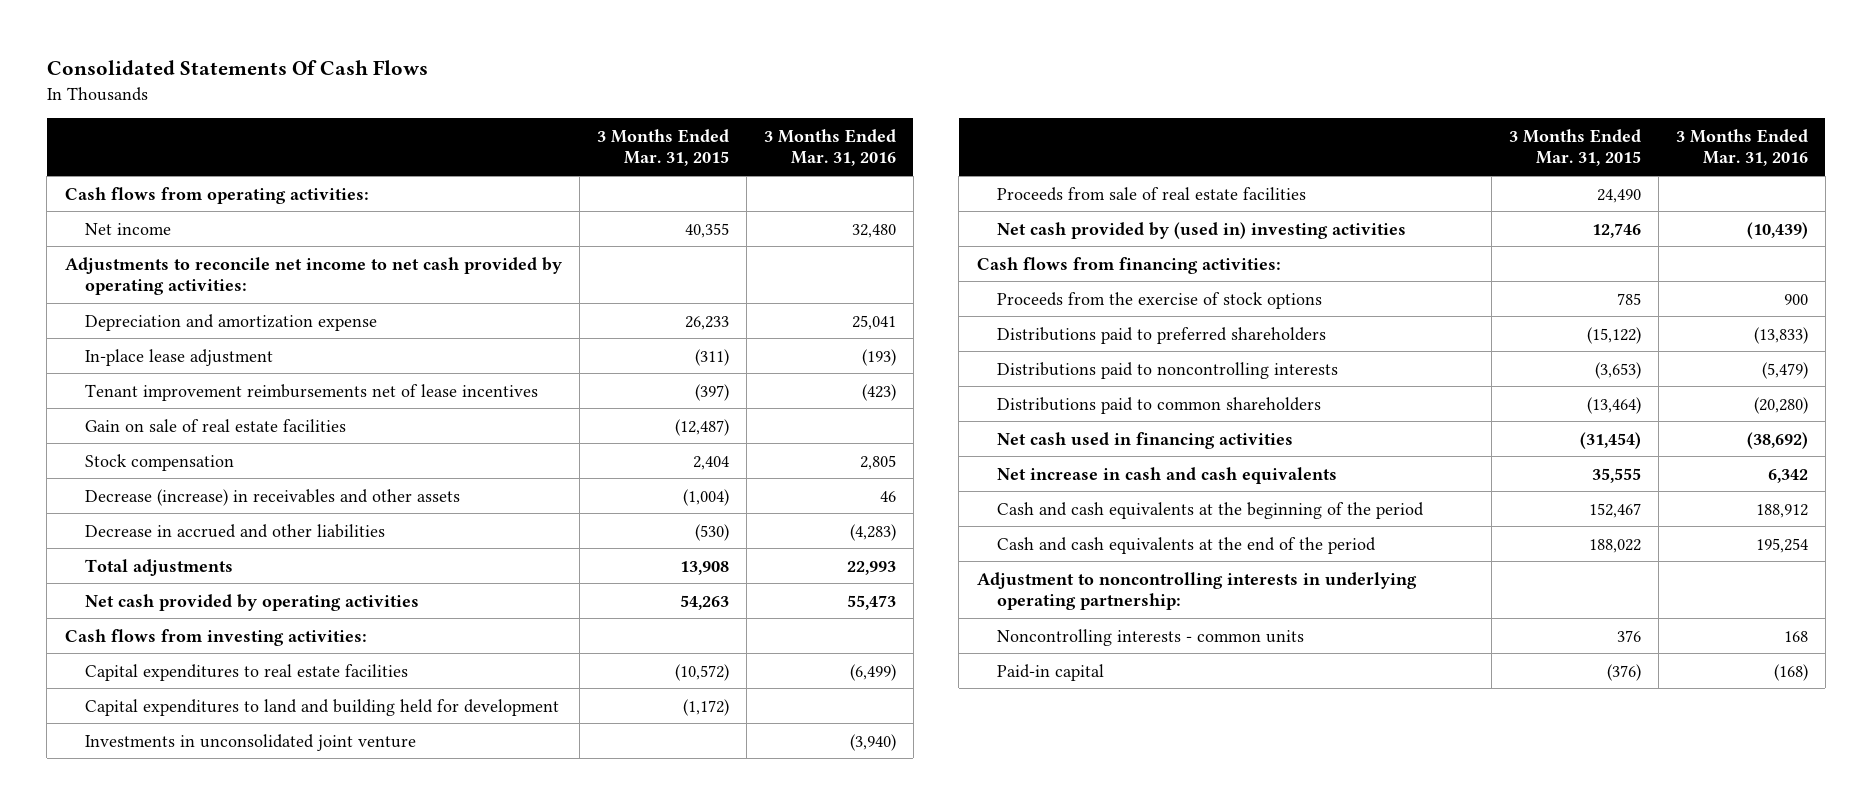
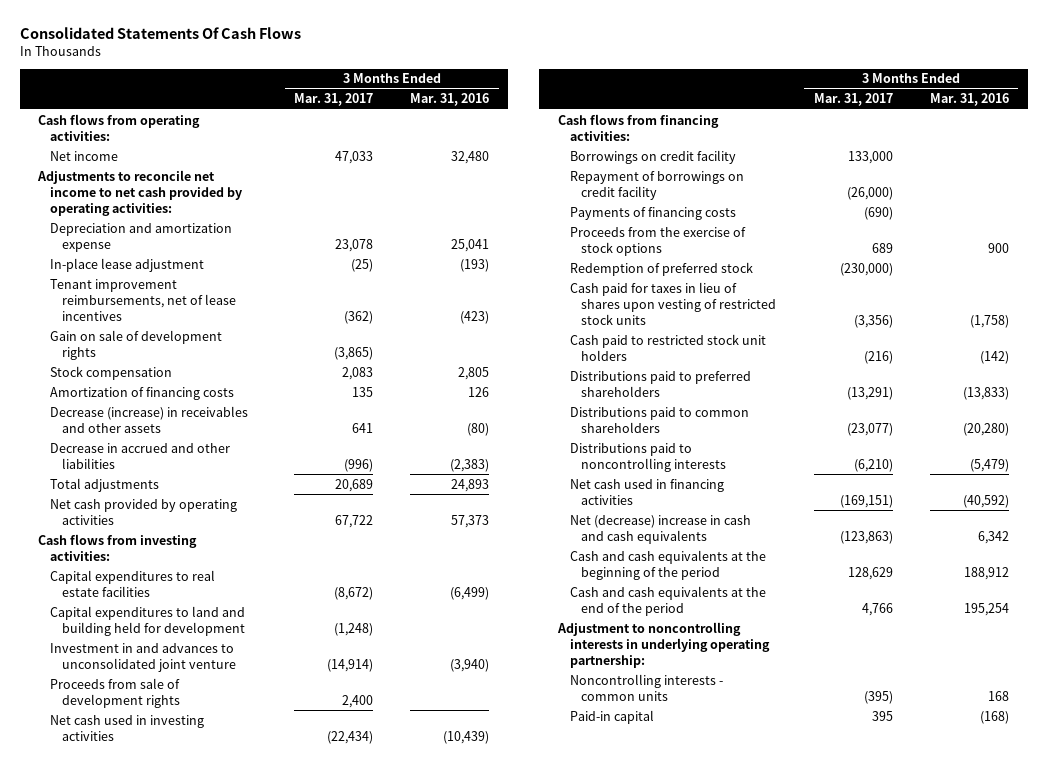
[596,128,729,167] 3 Months Ended Mar. 31, 2015 -> none
none -> [293,93,373,107] Mar. 31, 2017
[84,418,346,432] Gain on sale of real estate facilities -> none
[84,383,538,401] Tenant improvement reimbursements net of lease incentives -> [49,278,236,321] Tenant improvement reimbursements, net of lease incentives
none -> [49,329,222,360] Gain on sale of development rights
none -> [49,386,234,400] Amortization of financing costs
[879,490,896,502] 46 -> [467,422,490,436] (80)
[849,523,896,541] (4,283) -> [450,458,490,472] (2,383)
[846,560,896,575] 22,993 -> [451,478,490,492] 24,893
[846,594,896,610] 55,473 -> [451,514,490,528] 57,373
[996,186,1306,201] Proceeds from sale of real estate facilities -> none
[84,733,416,751] Investments in unconsolidated joint venture -> [49,642,236,672] Investment in and advances to unconsolidated joint venture
none -> [49,677,180,708] Proceeds from sale of development rights
[996,221,1406,239] Net cash provided by (used in) investing activities -> [49,714,204,741] Net cash used in investing activities
none -> [569,149,736,164] Borrowings on credit facility
none -> [569,170,744,200] Repayment of borrowings on credit facility
none -> [569,206,736,220] Payments of financing costs
none -> [569,261,753,276] Redemption of preferred stock
none -> [569,281,777,325] Cash paid for taxes in lieu of shares upon vesting of restricted stock units
none -> [569,333,766,361] Cash paid to restricted stock unit holders
[996,361,1338,379] Distributions paid to noncontrolling interests -> [569,442,727,472] Distributions paid to noncontrolling interests
[1746,431,1808,449] (38,692) -> [963,494,1010,508] (40,592)
[996,466,1337,484] Net increase in cash and cash equivalents -> [569,514,751,544] Net (decrease) increase in cash and cash equivalents

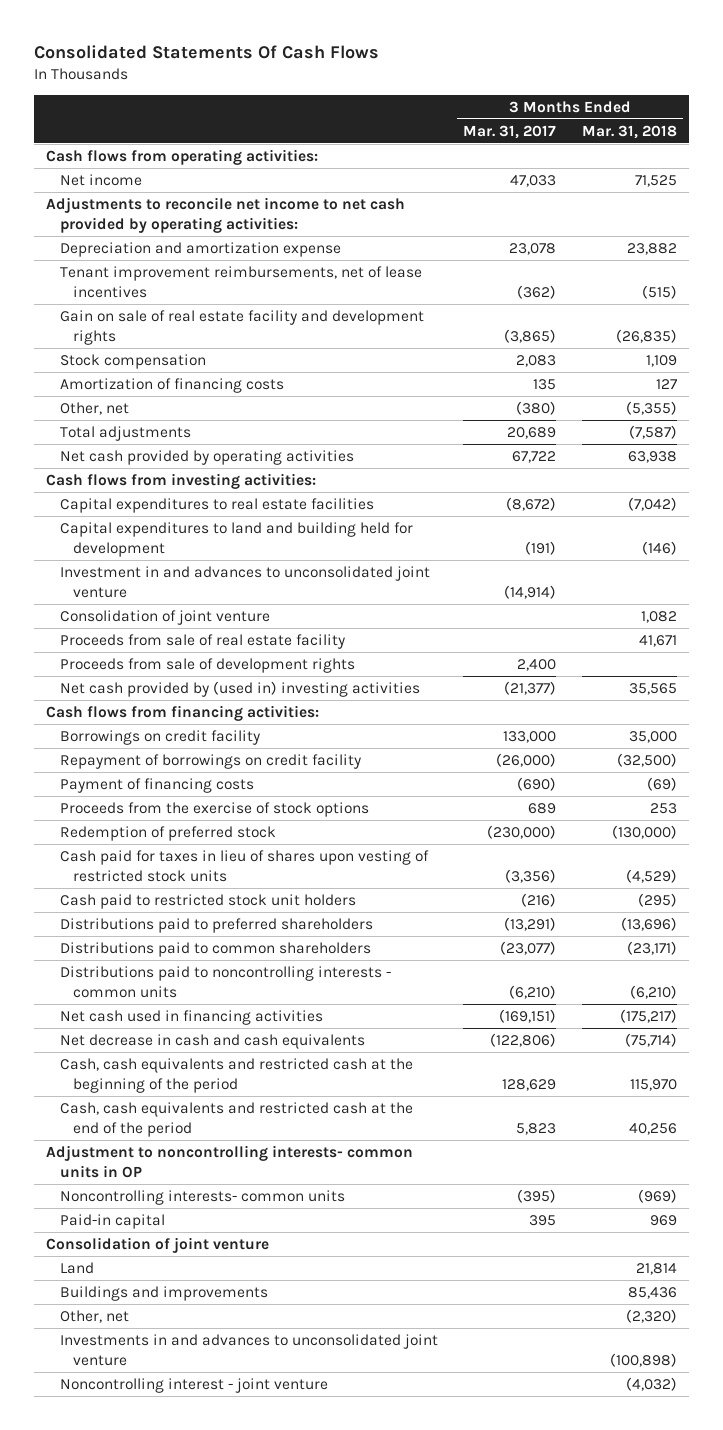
[410,93,490,107] Mar. 31, 2016 -> none
none -> [581,124,677,139] Mar. 31, 2018
[49,257,204,272] In-place lease adjustment -> none
[49,329,222,360] Gain on sale of development rights -> [59,309,424,345] Gain on sale of real estate facility and development rights
[49,405,248,433] Decrease (increase) in receivables and other assets -> none
[49,442,230,469] Decrease in accrued and other liabilities -> none
none -> [59,401,129,415] Other, net
[333,622,373,636] (1,248) -> [525,540,557,555] (191)
none -> [59,609,270,625] Consolidation of joint venture
none -> [59,633,345,649] Proceeds from sale of real estate facility
[49,714,204,741] Net cash used in investing activities -> [59,680,420,697] Net cash provided by (used in) investing activities
[326,730,373,744] (22,434) -> [504,680,557,695] (21,377)
[569,206,736,220] Payments of financing costs -> [59,777,254,793] Payment of financing costs
[569,442,727,472] Distributions paid to noncontrolling interests -> [59,965,391,998] Distributions paid to noncontrolling interests - common units
[569,514,751,544] Net (decrease) increase in cash and cash equivalents -> [59,1033,365,1049] Net decrease in cash and cash equivalents
[839,530,893,544] (123,863) -> [490,1032,557,1047] (122,806)
[569,549,766,580] Cash and cash equivalents at the beginning of the period -> [59,1057,413,1093] Cash, cash equivalents and restricted cash at the beginning of the period
[569,585,766,616] Cash and cash equivalents at the end of the period -> [59,1101,413,1137] Cash, cash equivalents and restricted cash at the end of the period
[861,602,893,616] 4,766 -> [516,1122,557,1135] 5,823
[557,621,770,668] Adjustment to noncontrolling interests in underlying operating partnership: -> [46,1144,414,1178] Adjustment to noncontrolling interests- common units in OP
[569,673,723,701] Noncontrolling interests - common units -> [59,1189,345,1205] Noncontrolling interests- common units
none -> [46,1236,270,1253] Consolidation of joint venture
none -> [59,1261,94,1274] Land
none -> [59,1285,268,1301] Buildings and improvements
none -> [59,1309,129,1323] Other, net
none -> [59,1333,438,1366] Investments in and advances to unconsolidated joint venture
none -> [59,1377,328,1393] Noncontrolling interest - joint venture

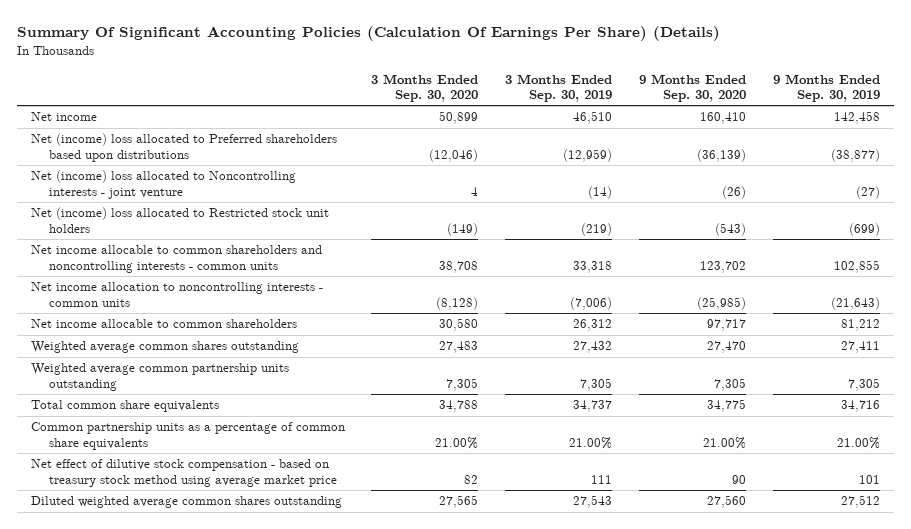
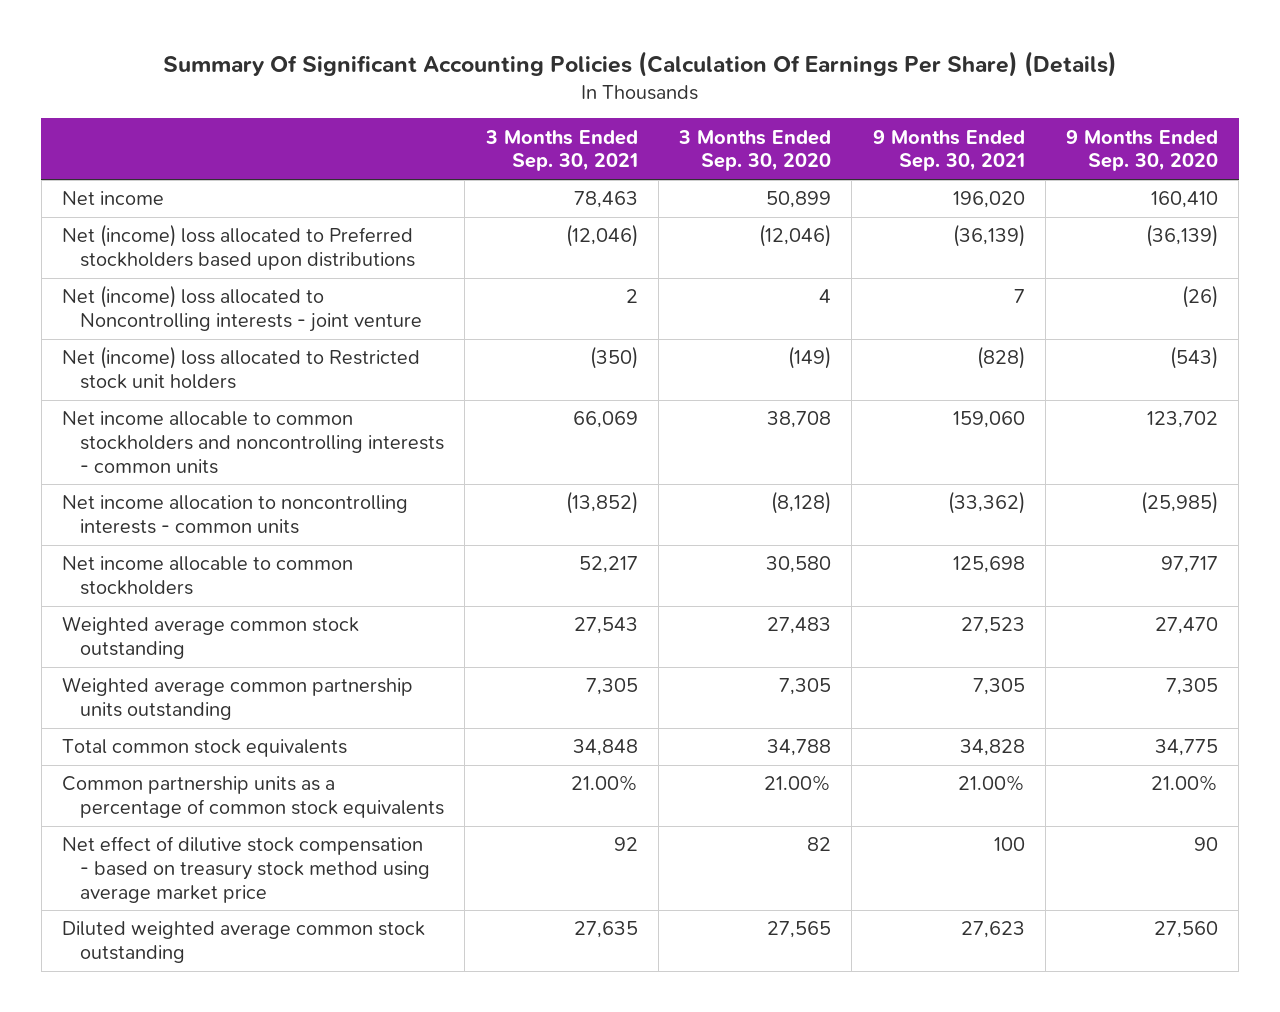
[505,73,613,103] 3 Months Ended Sep. 30, 2019 -> none
[773,73,881,103] 9 Months Ended Sep. 30, 2019 -> none
none -> [484,129,638,172] 3 Months Ended Sep. 30, 2021
none -> [872,129,1025,172] 9 Months Ended Sep. 30, 2021
[30,133,337,162] Net (income) loss allocated to Preferred shareholders based upon distributions -> [61,224,415,270] Net (income) loss allocated to Preferred stockholders based upon distributions
[30,245,322,273] Net income allocable to common shareholders and noncontrolling interests - common units -> [61,411,444,474] Net income allocable to common stockholders and noncontrolling interests - common units
[30,319,297,329] Net income allocable to common shareholders -> [61,556,353,595] Net income allocable to common stockholders
[30,341,299,354] Weighted average common shares outstanding -> [61,616,359,659] Weighted average common stock outstanding
[30,400,219,413] Total common share equivalents -> [61,739,347,758] Total common stock equivalents
[30,422,345,450] Common partnership units as a percentage of common share equivalents -> [61,776,444,818] Common partnership units as a percentage of common stock equivalents
[30,496,342,509] Diluted weighted average common shares outstanding -> [61,921,425,963] Diluted weighted average common stock outstanding

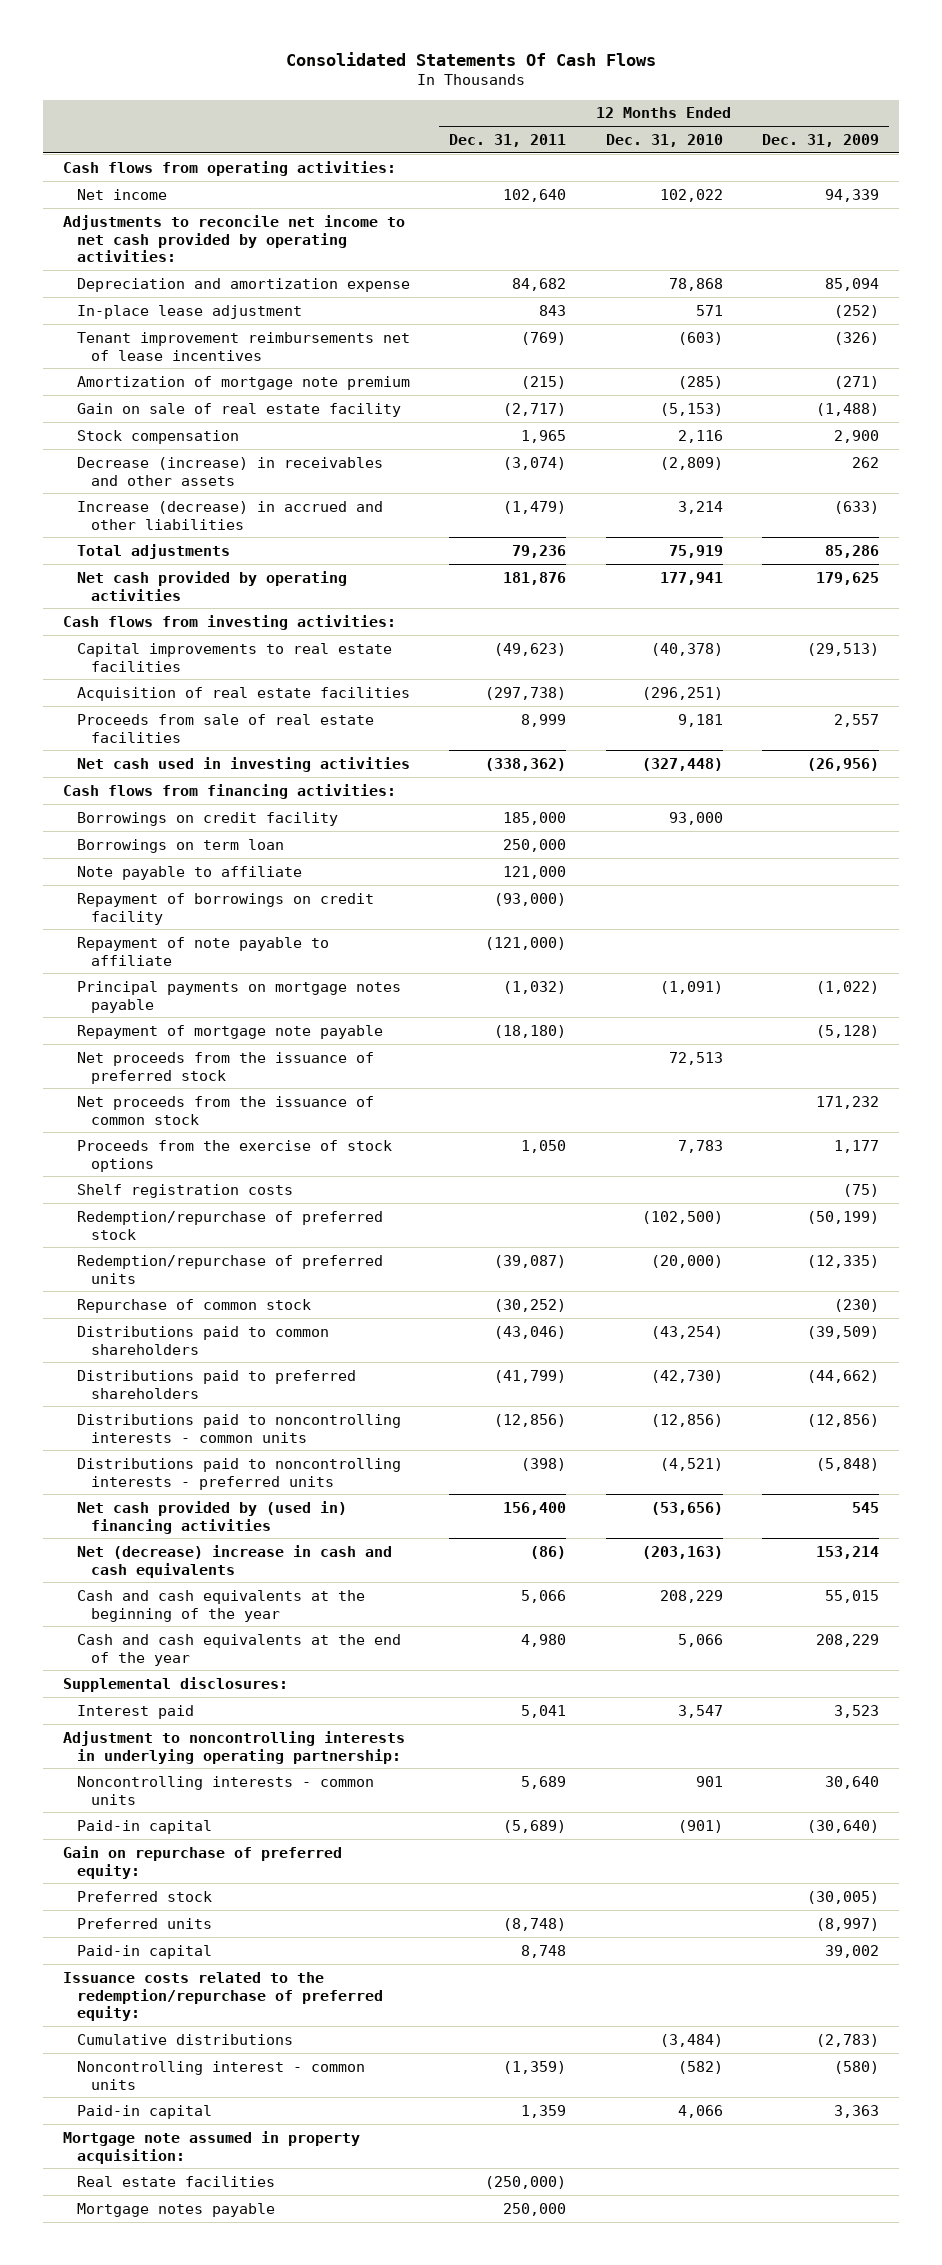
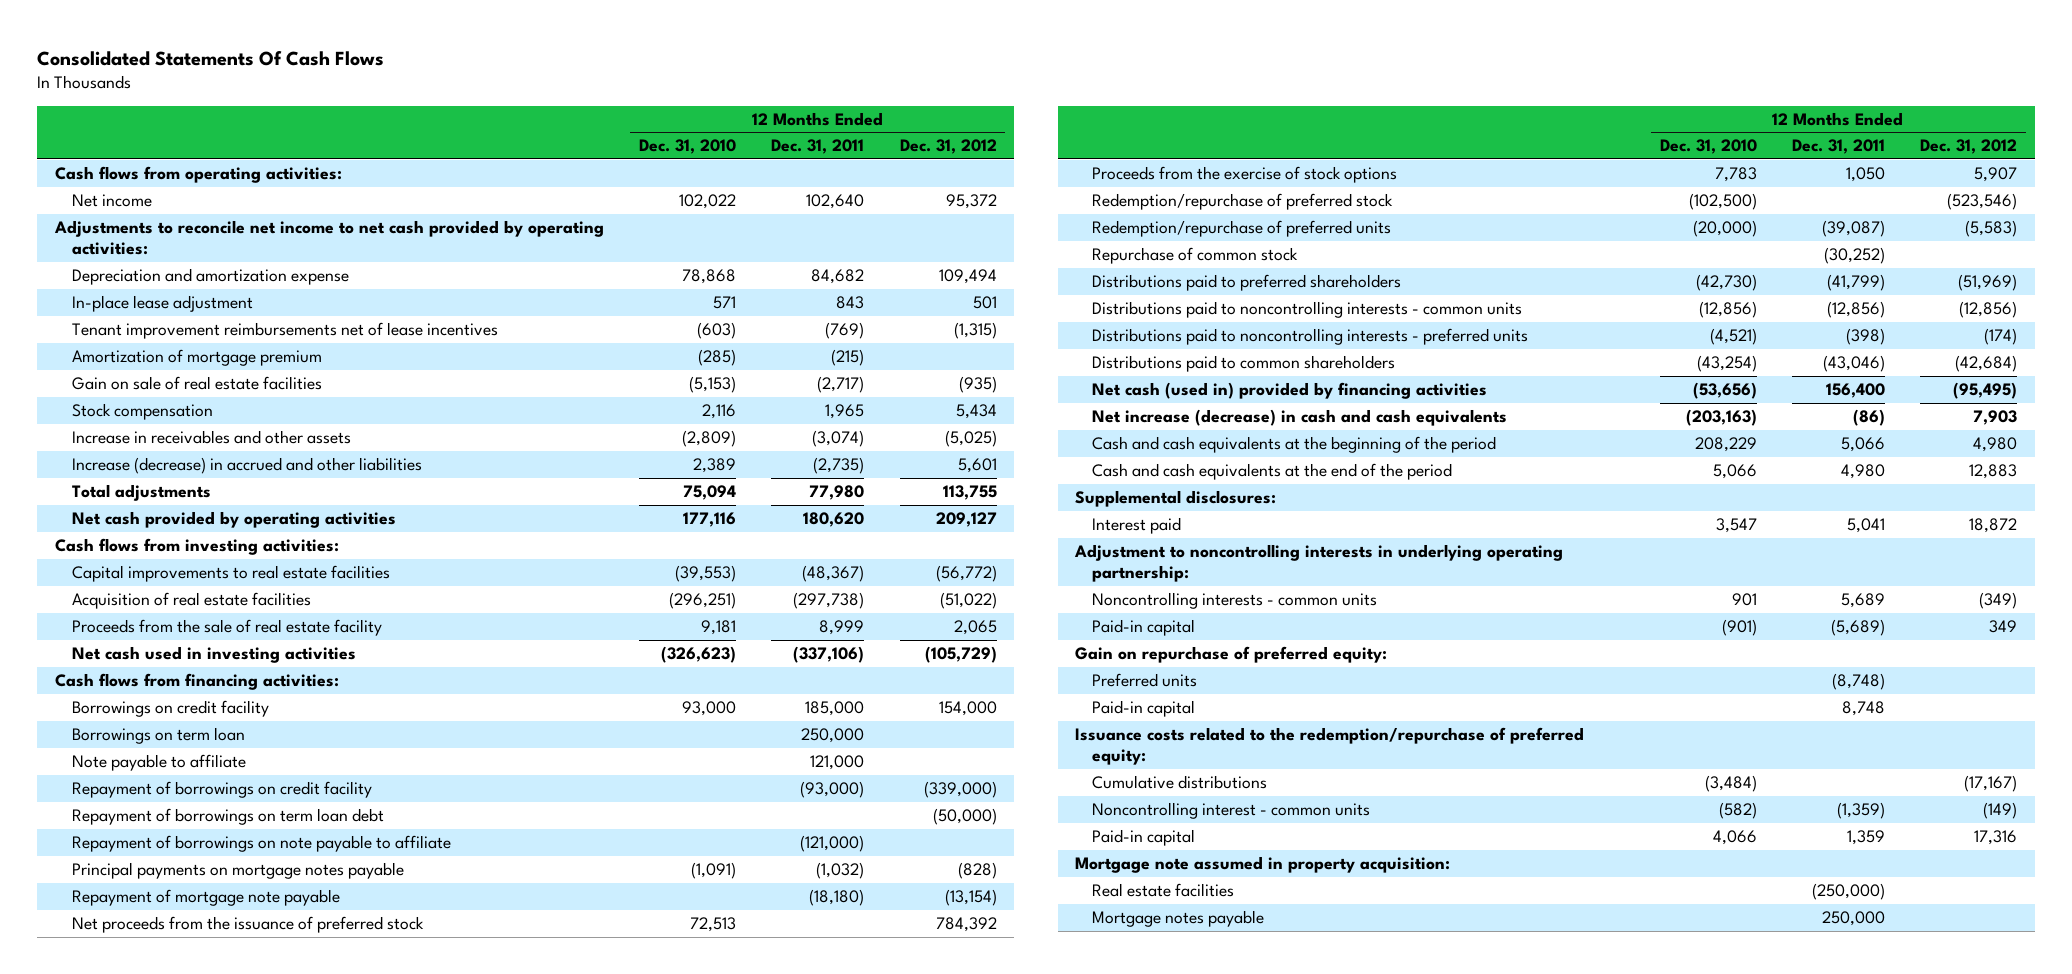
[762,133,880,147] Dec. 31, 2009 -> none
none -> [899,139,997,155] Dec. 31, 2012
[76,375,410,390] Amortization of mortgage note premium -> [71,349,322,367] Amortization of mortgage premium
[76,402,401,417] Gain on sale of real estate facility -> [71,376,322,391] Gain on sale of real estate facilities
[76,456,383,486] Decrease (increase) in receivables and other assets -> [71,430,351,445] Increase in receivables and other assets
[503,500,567,514] (1,479) -> [813,457,865,475] (2,735)
[677,500,723,514] 3,214 -> [693,458,737,474] 2,389
[512,544,567,558] 79,236 -> [809,485,865,501] 77,980
[668,544,723,558] 75,919 -> [683,485,737,501] 75,094
[503,571,567,585] 181,876 -> [803,512,865,528] 180,620
[659,571,723,585] 177,941 -> [683,512,737,528] 177,116
[494,642,567,656] (49,623) -> [802,565,865,583] (48,367)
[650,642,723,656] (40,378) -> [675,565,737,583] (39,553)
[76,713,374,743] Proceeds from sale of real estate facilities -> [71,619,382,637] Proceeds from the sale of real estate facility
[485,757,567,771] (338,362) -> [793,646,865,664] (337,106)
[641,757,723,771] (327,448) -> [661,646,737,664] (326,623)
none -> [71,808,384,826] Repayment of borrowings on term loan debt
[76,936,329,966] Repayment of note payable to affiliate -> [71,835,451,853] Repayment of borrowings on note payable to affiliate
[76,1095,374,1125] Net proceeds from the issuance of common stock -> none
[76,1183,293,1198] Shelf registration costs -> none
[76,1325,329,1355] Distributions paid to common shareholders -> [1092,355,1396,373] Distributions paid to common shareholders
[76,1500,347,1534] Net cash provided by (used in) financing activities -> [1092,382,1488,400] Net cash (used in) provided by financing activities
[76,1544,392,1578] Net (decrease) increase in cash and cash equivalents -> [1092,409,1508,427] Net increase (decrease) in cash and cash equivalents
[76,1589,365,1622] Cash and cash equivalents at the beginning of the year -> [1092,436,1497,454] Cash and cash equivalents at the beginning of the period
[76,1633,401,1666] Cash and cash equivalents at the end of the year -> [1092,463,1453,481] Cash and cash equivalents at the end of the period
[76,1890,212,1902] Preferred stock -> none

